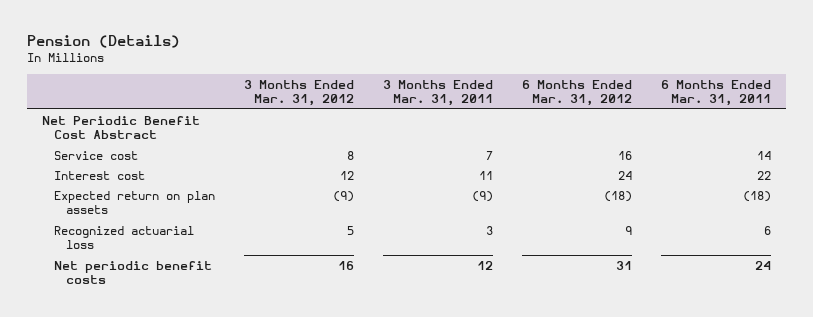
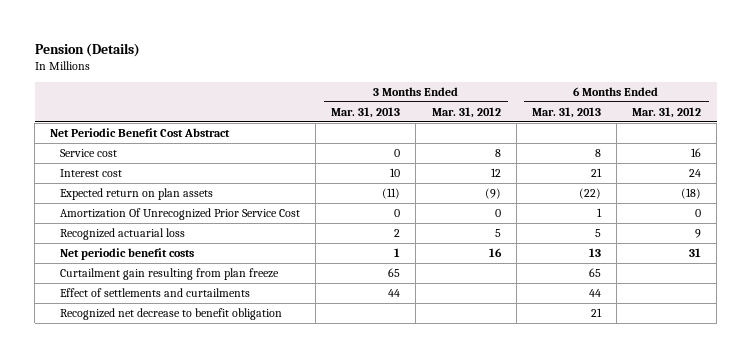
[382,79,493,107] 3 Months Ended Mar. 31, 2011 -> none
[661,79,772,107] 6 Months Ended Mar. 31, 2011 -> none
none -> [331,106,401,118] Mar. 31, 2013
none -> [531,106,601,118] Mar. 31, 2013
none -> [60,208,301,221] Amortization Of Unrecognized Prior Service Cost
none -> [60,268,280,281] Curtailment gain resulting from plan freeze
none -> [60,288,251,298] Effect of settlements and curtailments
none -> [60,308,283,321] Recognized net decrease to benefit obligation

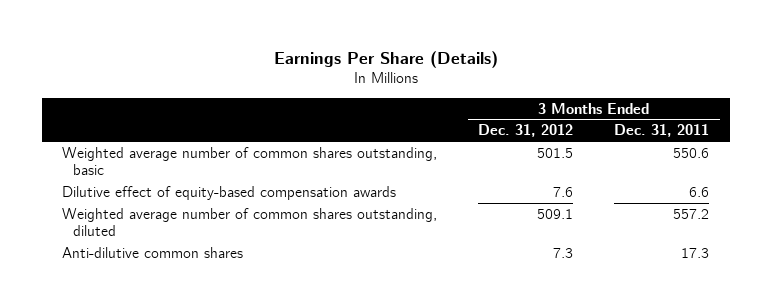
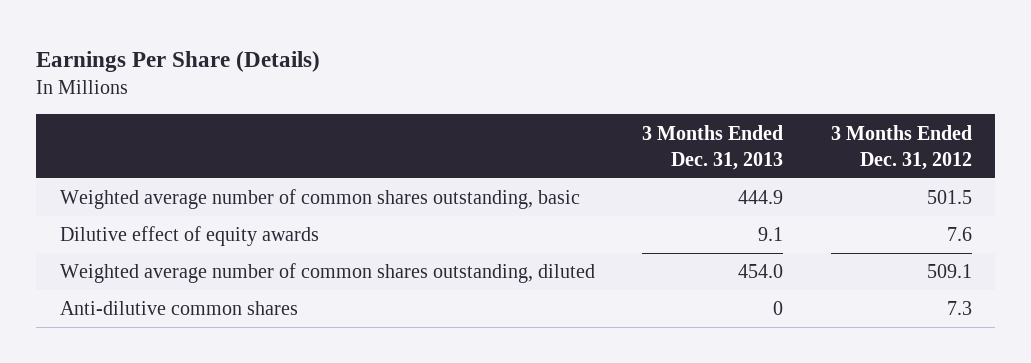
[614,124,710,138] Dec. 31, 2011 -> none
none -> [642,124,784,170] 3 Months Ended Dec. 31, 2013
[62,185,397,200] Dilutive effect of equity-based compensation awards -> [59,226,319,247] Dilutive effect of equity awards

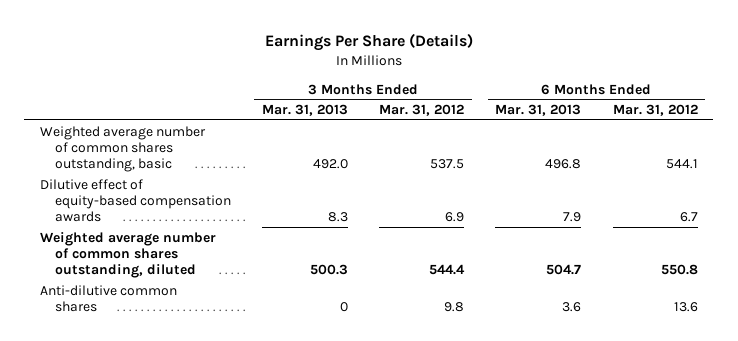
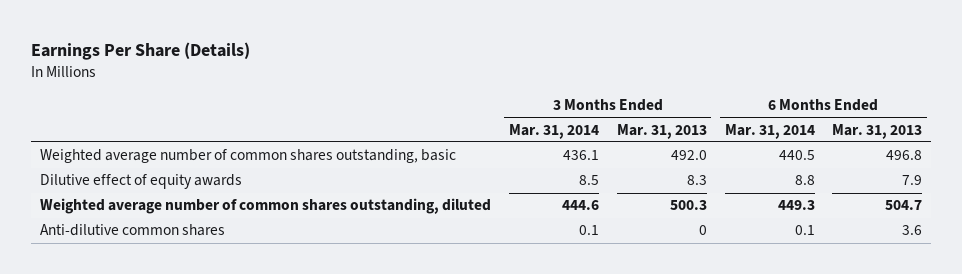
[379,103,465,116] Mar. 31, 2012 -> none
[612,103,698,116] Mar. 31, 2012 -> none
none -> [508,123,599,139] Mar. 31, 2014
none -> [724,123,815,139] Mar. 31, 2014
[39,178,231,223] Dilutive effect of equity-based compensation awards -> [40,174,243,190] Dilutive effect of equity awards

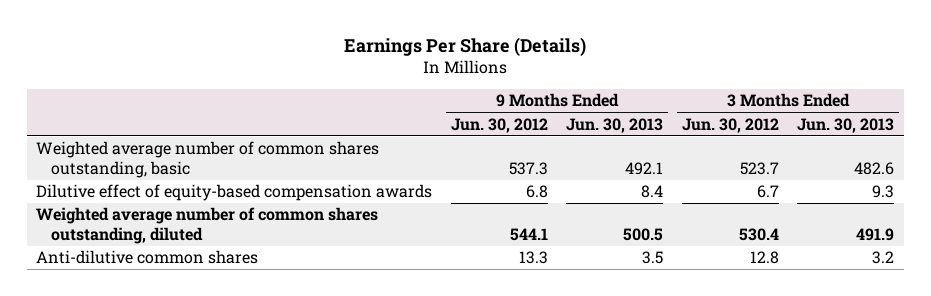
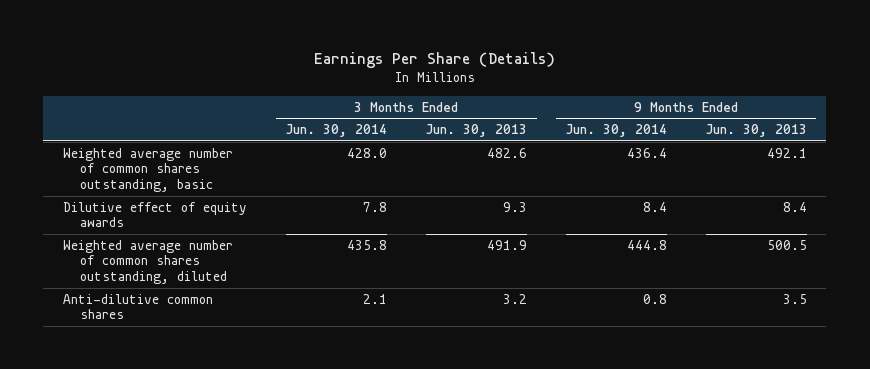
[450,117,548,133] Jun. 30, 2012 -> none
[681,117,779,133] Jun. 30, 2012 -> none
none -> [285,124,387,138] Jun. 30, 2014
none -> [565,124,667,138] Jun. 30, 2014
[36,184,433,202] Dilutive effect of equity-based compensation awards -> [62,201,247,228] Dilutive effect of equity awards

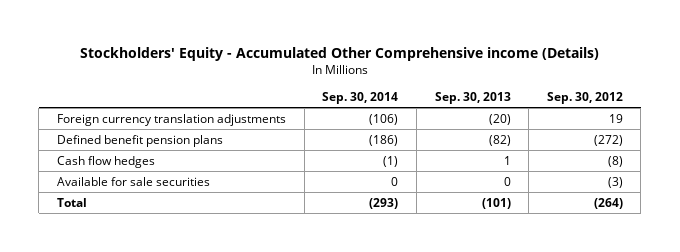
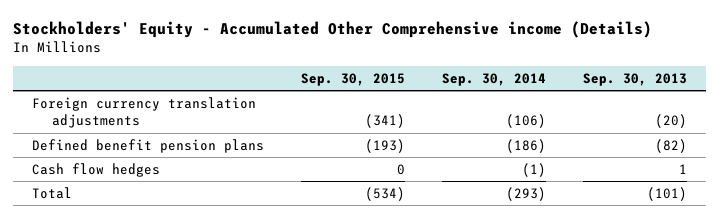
[546,91,623,104] Sep. 30, 2012 -> none
none -> [301,72,406,86] Sep. 30, 2015
[56,176,210,186] Available for sale securities -> none

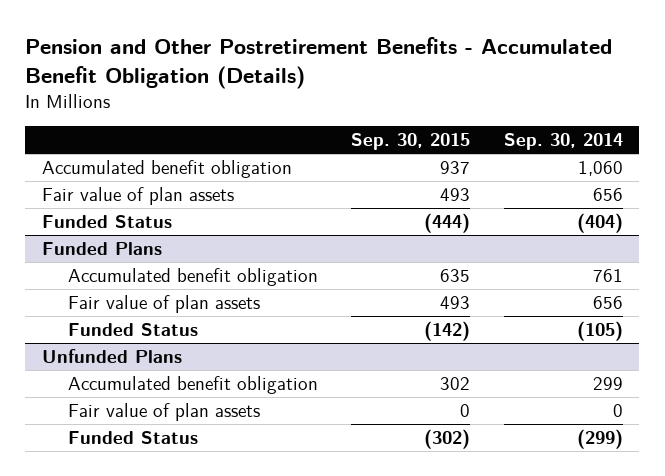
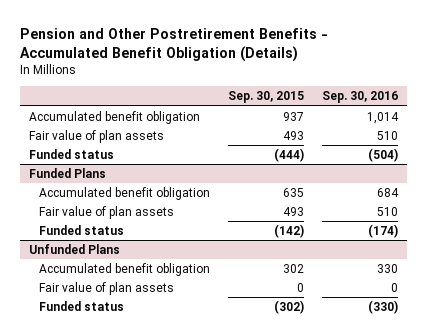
[503,133,623,151] Sep. 30, 2014 -> none
none -> [321,91,398,104] Sep. 30, 2016
[42,214,173,228] Funded Status -> [29,148,115,159] Funded status
[68,322,199,336] Funded Status -> [38,224,124,235] Funded status
[68,430,199,444] Funded Status -> [38,300,124,311] Funded status

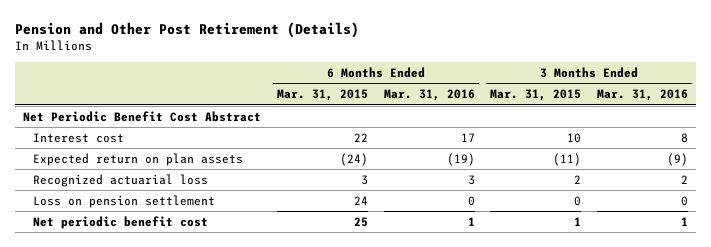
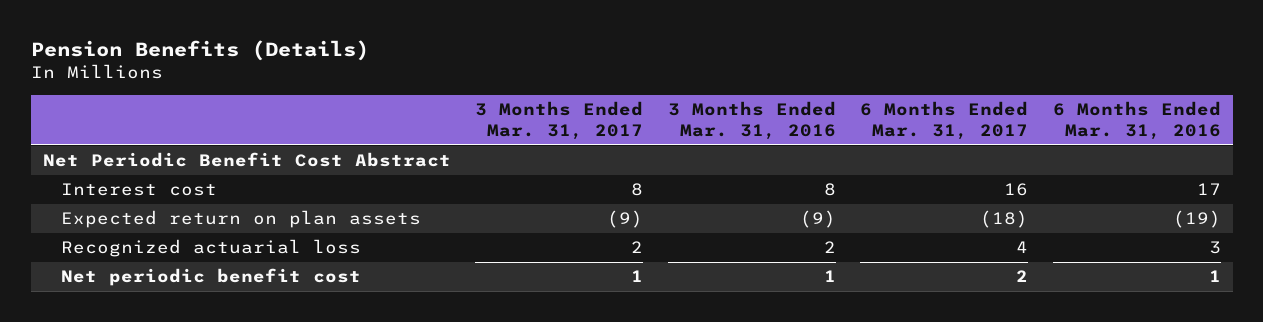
[15,21,360,38] Pension and Other Post Retirement (Details) -> [30,40,369,62] Pension Benefits (Details)
[276,89,368,102] Mar. 31, 2015 -> none
[490,89,582,102] Mar. 31, 2015 -> none
none -> [475,101,644,141] 3 Months Ended Mar. 31, 2017
none -> [860,101,1029,141] 6 Months Ended Mar. 31, 2017
[33,194,216,208] Loss on pension settlement -> none

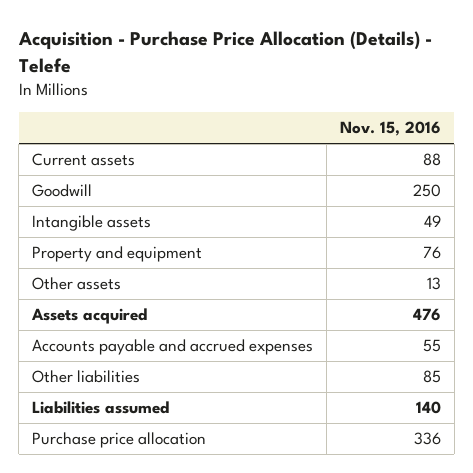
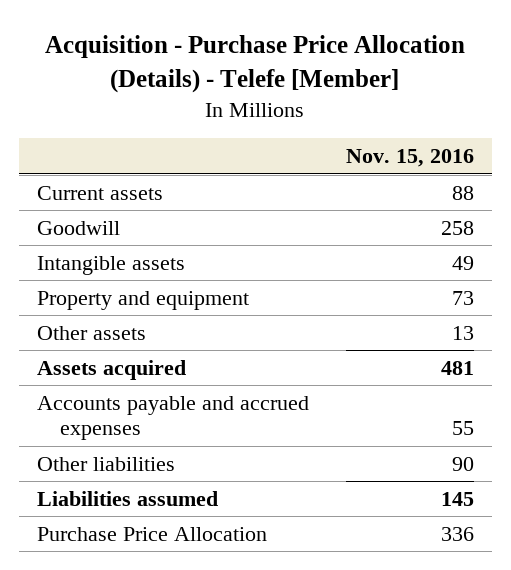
[17,31,432,73] Acquisition - Purchase Price Allocation (Details) - Telefe -> [45,35,466,94] Acquisition - Purchase Price Allocation (Details) - Telefe [Member]
[413,184,442,198] 250 -> [440,220,474,235] 258
[423,246,442,260] 76 -> [451,290,474,305] 73
[413,308,442,322] 476 -> [440,360,474,375] 481
[423,370,442,384] 85 -> [451,456,474,471] 90
[416,401,442,415] 140 -> [440,491,474,506] 145
[32,432,207,449] Purchase price allocation -> [37,526,268,541] Purchase Price Allocation

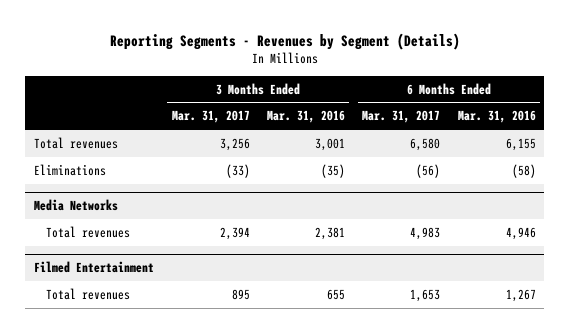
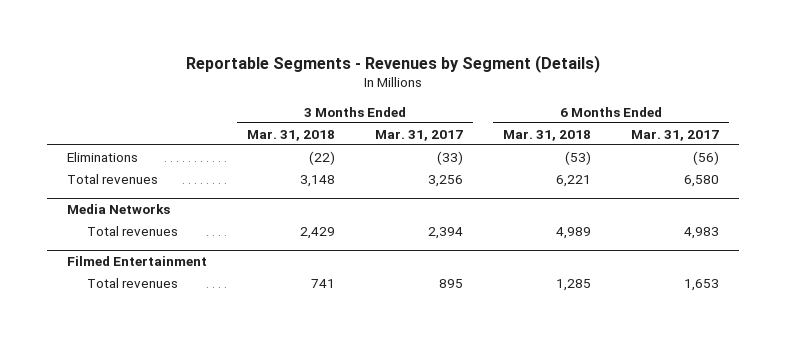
[109,32,460,50] Reporting Segments - Revenues by Segment (Details) -> [185,54,600,73] Reportable Segments - Revenues by Segment (Details)
[266,110,345,124] Mar. 31, 2016 -> none
[457,110,536,124] Mar. 31, 2016 -> none
none -> [247,129,336,141] Mar. 31, 2018
none -> [502,129,591,141] Mar. 31, 2018
[34,136,119,149] Total revenues -> [67,173,159,184] Total revenues

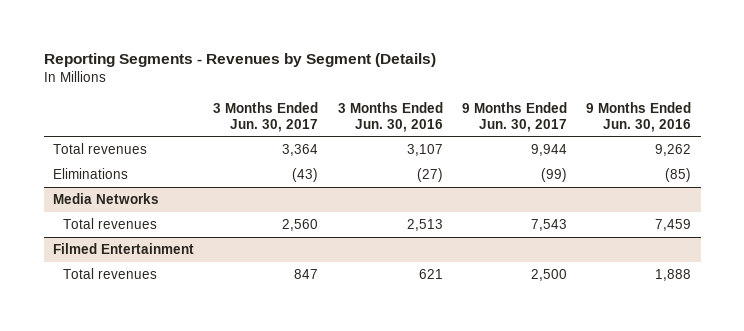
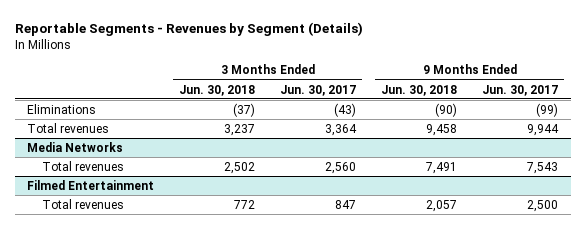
[43,53,436,68] Reporting Segments - Revenues by Segment (Details) -> [14,22,363,37] Reportable Segments - Revenues by Segment (Details)
[337,101,443,132] 3 Months Ended Jun. 30, 2016 -> none
[585,101,691,132] 9 Months Ended Jun. 30, 2016 -> none
none -> [179,84,256,96] Jun. 30, 2018
none -> [381,84,458,96] Jun. 30, 2018
[53,142,148,154] Total revenues -> [27,122,110,133] Total revenues

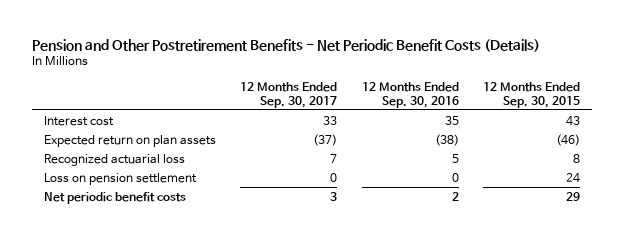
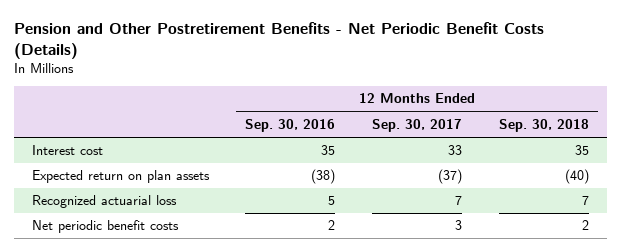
[482,81,580,108] 12 Months Ended Sep. 30, 2015 -> none
none -> [498,118,589,132] Sep. 30, 2018
[43,172,197,185] Loss on pension settlement -> none

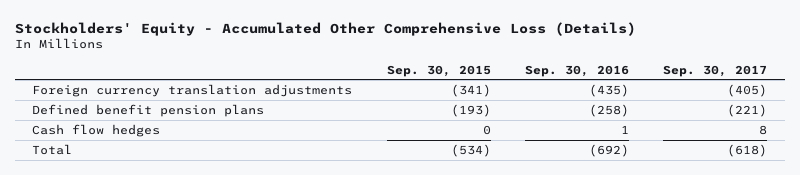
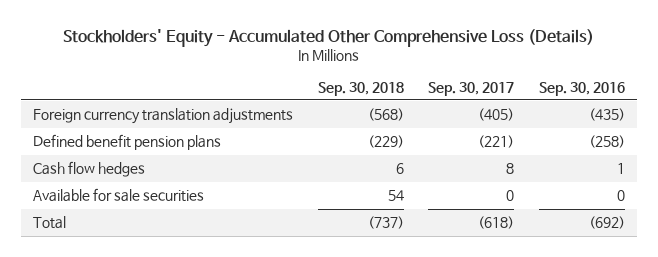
[386,64,491,77] Sep. 30, 2015 -> none
none -> [317,81,404,96] Sep. 30, 2018
none -> [33,188,205,203] Available for sale securities

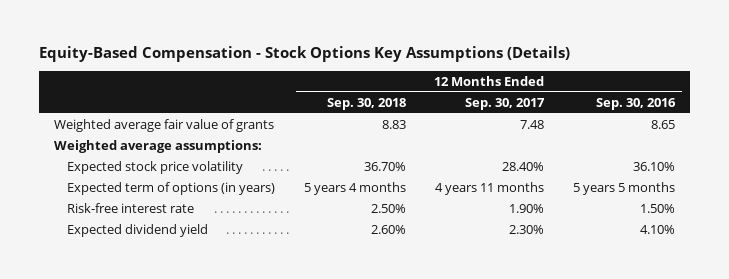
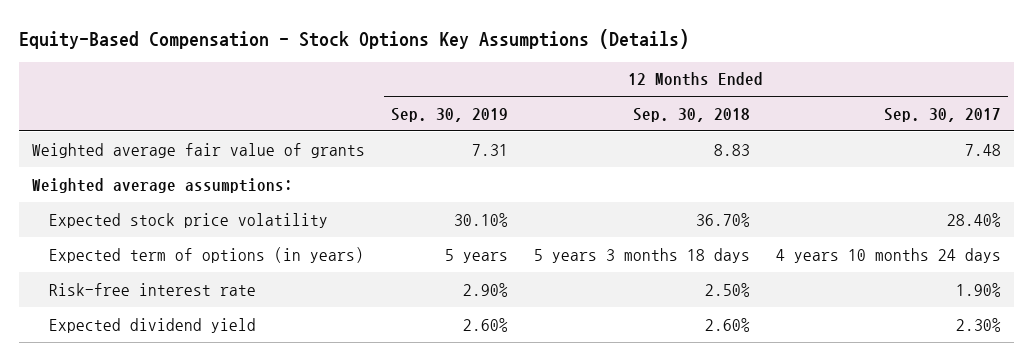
[596,97,677,110] Sep. 30, 2016 -> none
none -> [390,107,508,122] Sep. 30, 2019
[303,181,406,195] 5 years 4 months -> [534,247,751,263] 5 years 3 months 18 days
[434,181,544,195] 4 years 11 months -> [776,247,1002,263] 4 years 10 months 24 days

